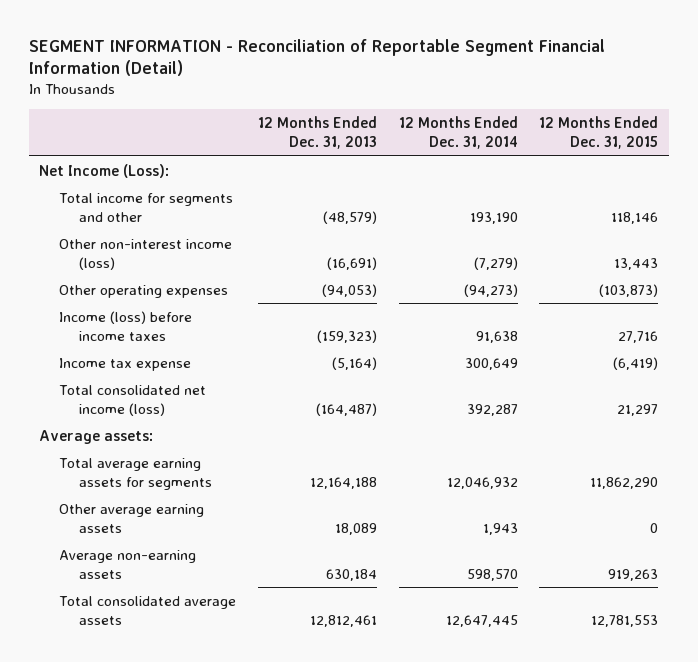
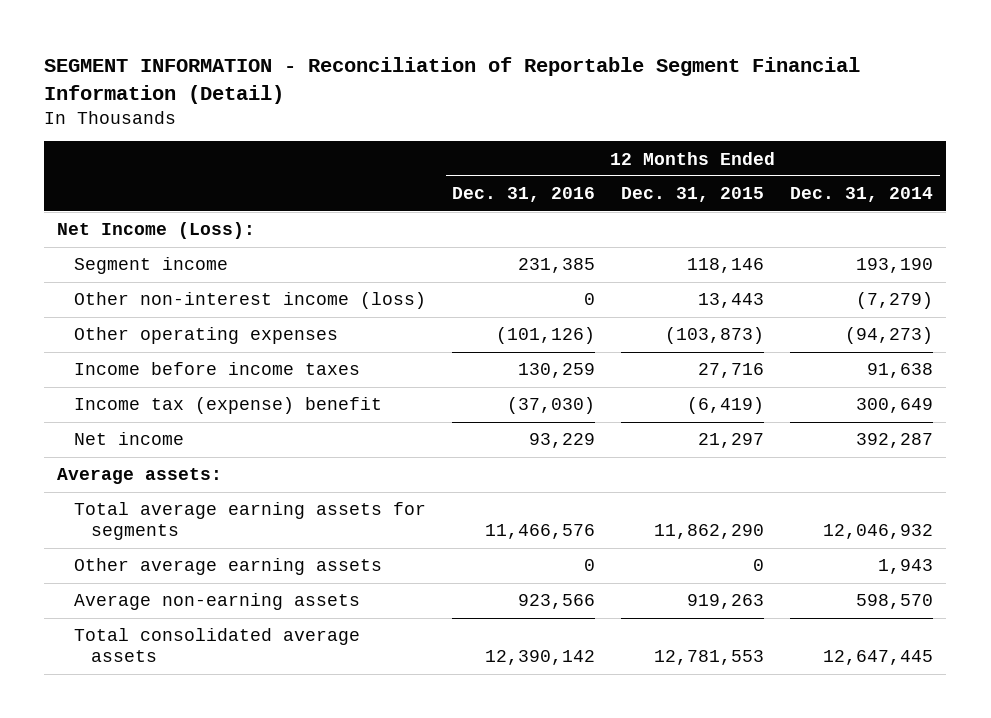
[257,115,377,150] 12 Months Ended Dec. 31, 2013 -> none
none -> [452,187,596,203] Dec. 31, 2016
[59,192,234,222] Total income for segments and other -> [74,257,229,275] Segment income
[59,310,193,341] Income (loss) before income taxes -> [74,362,361,376] Income before income taxes
[59,357,192,371] Income tax expense -> [74,397,383,415] Income tax (expense) benefit
[59,384,207,416] Total consolidated net income (loss) -> [74,432,185,446] Net income

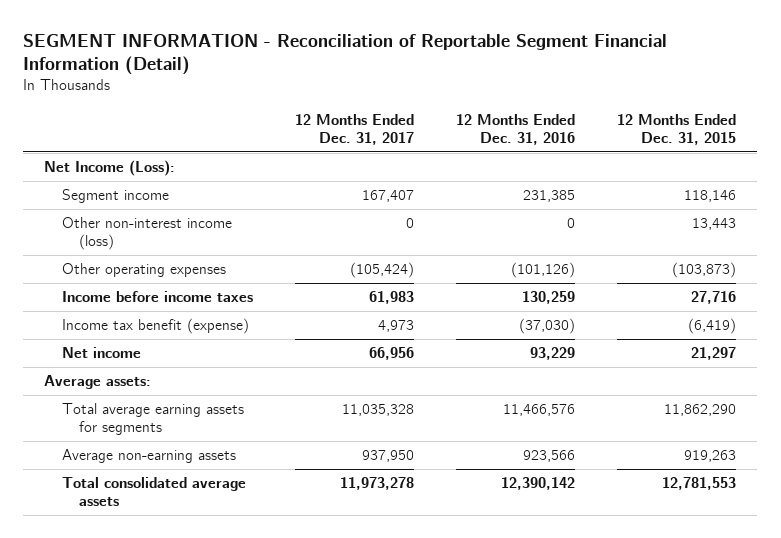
[790,187,934,203] Dec. 31, 2014 -> none
none -> [294,113,414,145] 12 Months Ended Dec. 31, 2017
[74,397,383,415] Income tax (expense) benefit -> [61,318,249,335] Income tax benefit (expense)
[74,558,383,576] Other average earning assets -> none

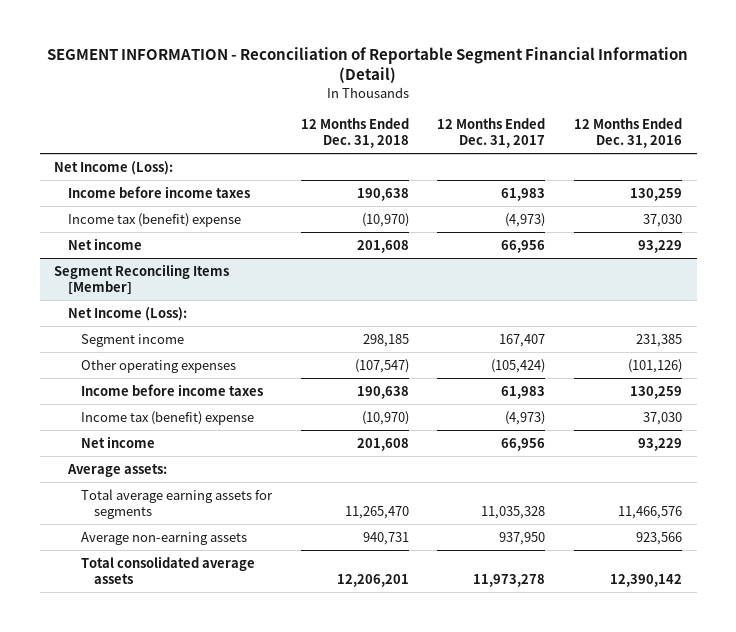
[617,113,737,145] 12 Months Ended Dec. 31, 2015 -> none
none -> [300,117,409,149] 12 Months Ended Dec. 31, 2018
none -> [67,185,250,198] Income before income taxes
none -> [67,212,241,227] Income tax (benefit) expense
none -> [67,237,142,250] Net income
none -> [54,263,230,296] Segment Reconciling Items [Member]
none -> [67,306,187,321] Net Income (Loss):
[61,217,232,251] Other non-interest income (loss) -> none
[61,318,249,335] Income tax benefit (expense) -> [80,410,254,425] Income tax (benefit) expense
[377,320,414,333] 4,973 -> [505,410,546,425] (4,973)
[519,318,576,335] (37,030) -> [643,411,683,425] 37,030

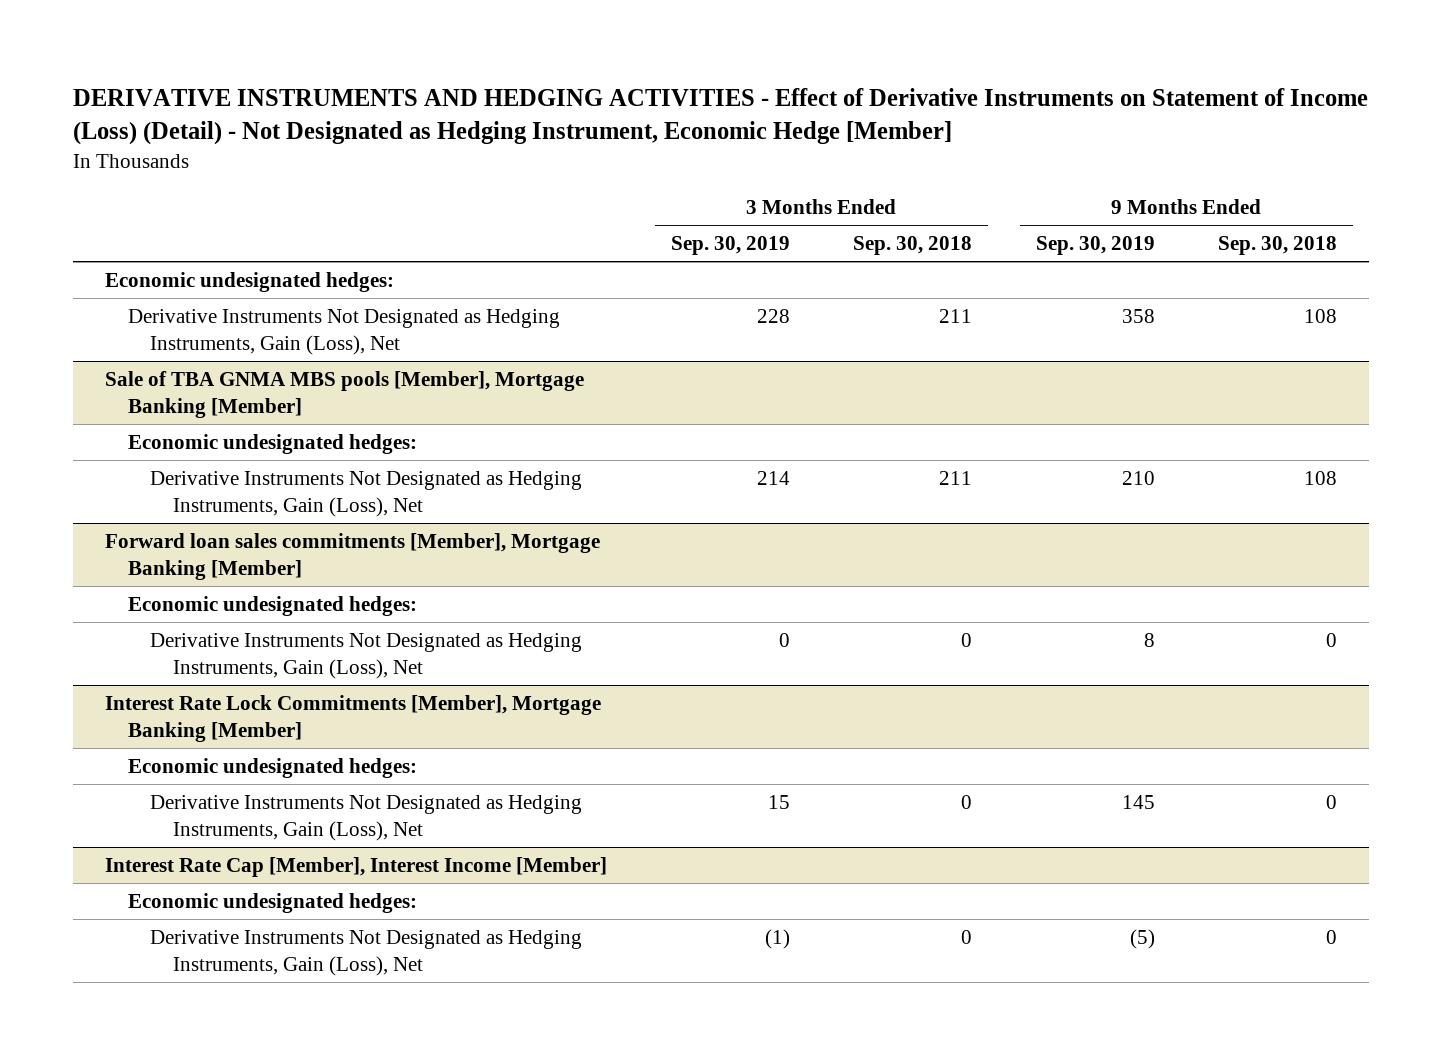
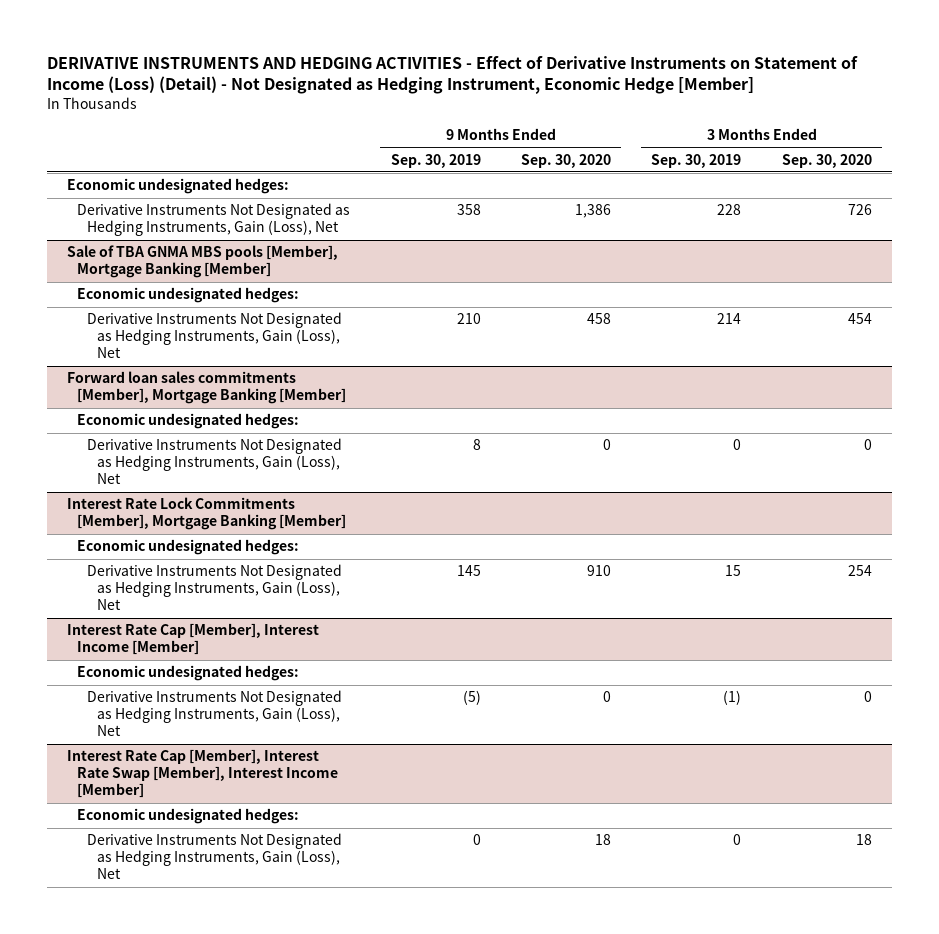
[853,236,973,256] Sep. 30, 2018 -> none
[1217,236,1337,256] Sep. 30, 2018 -> none
none -> [521,153,612,168] Sep. 30, 2020
none -> [781,153,872,168] Sep. 30, 2020
none -> [67,749,339,799] Interest Rate Cap [Member], Interest Rate Swap [Member], Interest Income [Member]
none -> [77,808,300,825] Economic undesignated hedges:
none -> [86,833,342,880] Derivative Instruments Not Designated as Hedging Instruments, Gain (Loss), Net

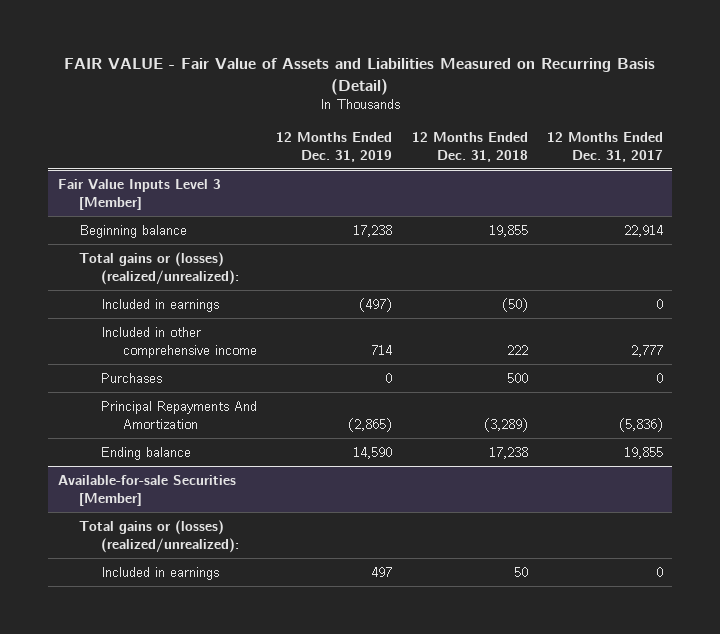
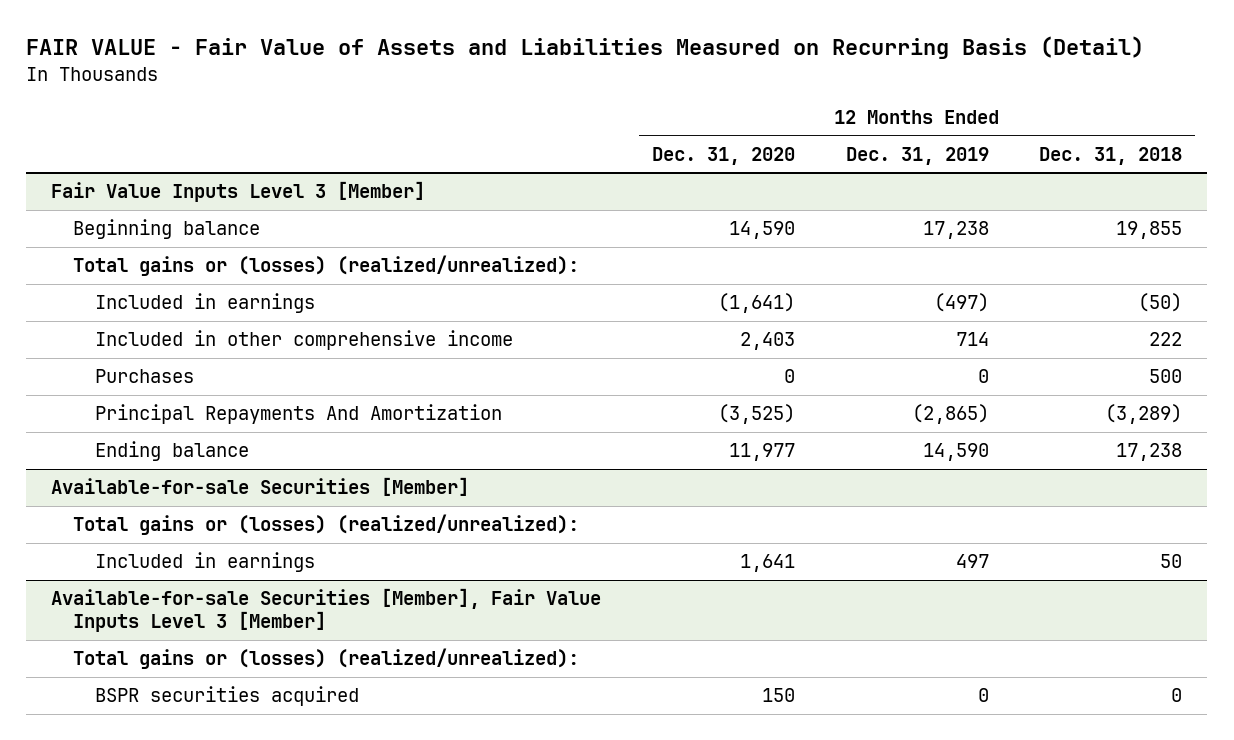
[546,131,663,162] 12 Months Ended Dec. 31, 2017 -> none
none -> [652,146,796,165] Dec. 31, 2020
none -> [51,588,602,633] Available-for-sale Securities [Member], Fair Value Inputs Level 3 [Member]
none -> [73,648,580,670] Total gains or (losses) (realized/unrealized):
none -> [95,686,360,707] BSPR securities acquired

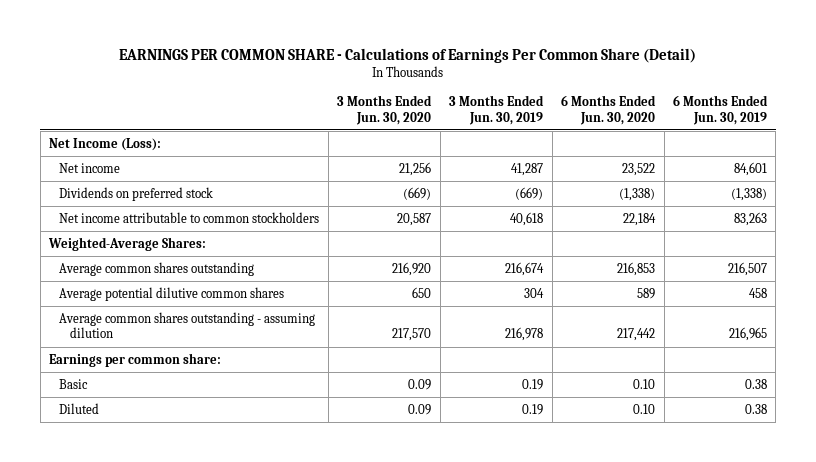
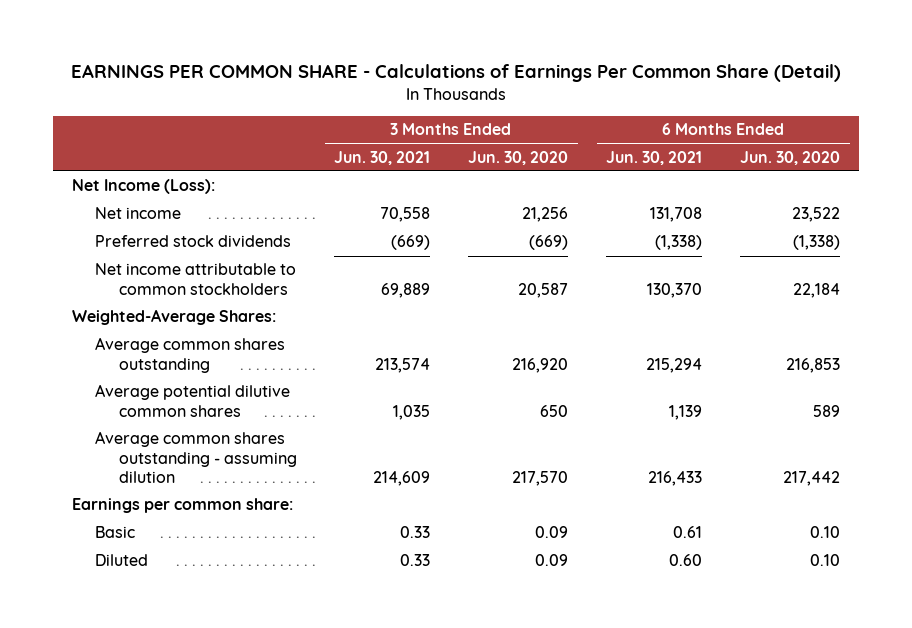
[449,95,545,125] 3 Months Ended Jun. 30, 2019 -> none
[673,95,769,125] 6 Months Ended Jun. 30, 2019 -> none
none -> [334,150,431,165] Jun. 30, 2021
none -> [606,150,703,165] Jun. 30, 2021
[59,186,214,201] Dividends on preferred stock -> [95,235,292,248] Preferred stock dividends

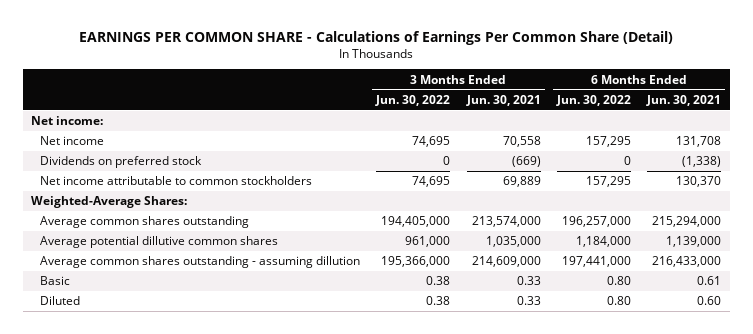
[468,150,569,165] Jun. 30, 2020 -> none
[740,150,841,165] Jun. 30, 2020 -> none
none -> [375,94,451,106] Jun. 30, 2022
none -> [556,94,632,106] Jun. 30, 2022
[72,179,216,195] Net Income (Loss): -> [31,116,104,126] Net income:
[95,235,292,248] Preferred stock dividends -> [39,156,202,169] Dividends on preferred stock
[72,498,294,514] Earnings per common share: -> none
[375,357,431,373] 213,574 -> [471,216,541,228] 213,574,000
[646,357,703,373] 215,294 -> [652,216,722,228] 215,294,000
[95,384,291,417] Average potential dilutive common shares -> [39,236,278,249] Average potential dillutive common shares
[393,404,431,420] 1,035 -> [485,236,541,248] 1,035,000
[669,404,703,420] 1,139 -> [666,236,722,248] 1,139,000
[95,431,297,484] Average common shares outstanding - assuming dilution -> [39,256,360,269] Average common shares outstanding - assuming dillution
[373,471,431,487] 214,609 -> [471,256,541,268] 214,609,000
[648,471,703,487] 216,433 -> [652,256,722,268] 216,433,000

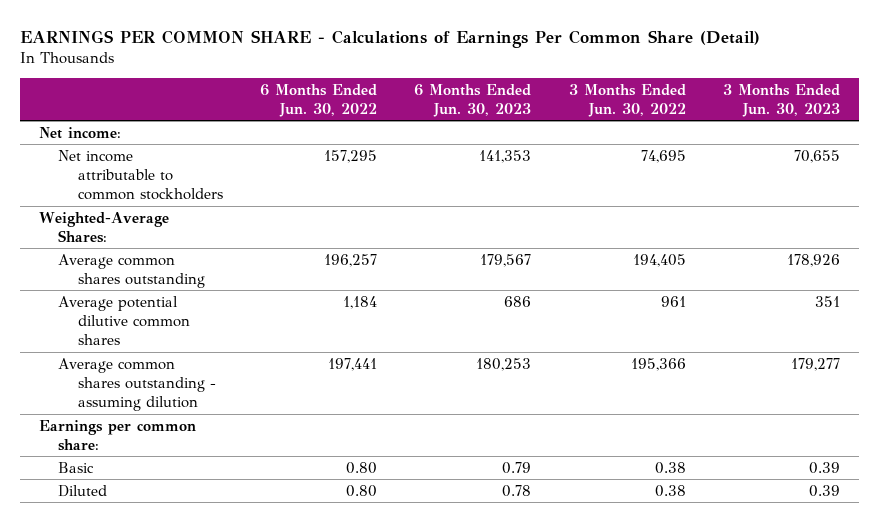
[465,94,541,106] Jun. 30, 2021 -> none
[646,94,722,106] Jun. 30, 2021 -> none
none -> [414,83,532,117] 6 Months Ended Jun. 30, 2023
none -> [723,83,841,117] 3 Months Ended Jun. 30, 2023
[39,136,104,146] Net income -> none
[39,156,202,169] Dividends on preferred stock -> none
[381,216,451,228] 194,405,000 -> [632,253,686,267] 194,405
[562,216,632,228] 196,257,000 -> [324,253,378,267] 196,257
[39,236,278,249] Average potential dillutive common shares -> [58,295,190,346] Average potential dilutive common shares
[405,236,451,248] 961,000 -> [660,295,686,307] 961
[576,236,632,248] 1,184,000 -> [343,295,378,309] 1,184
[39,256,360,269] Average common shares outstanding - assuming dillution -> [58,357,216,412] Average common shares outstanding - assuming dilution
[381,256,451,268] 195,366,000 -> [630,357,686,371] 195,366
[562,256,632,268] 197,441,000 -> [328,357,378,371] 197,441
none -> [38,419,196,451] Earnings per common share:

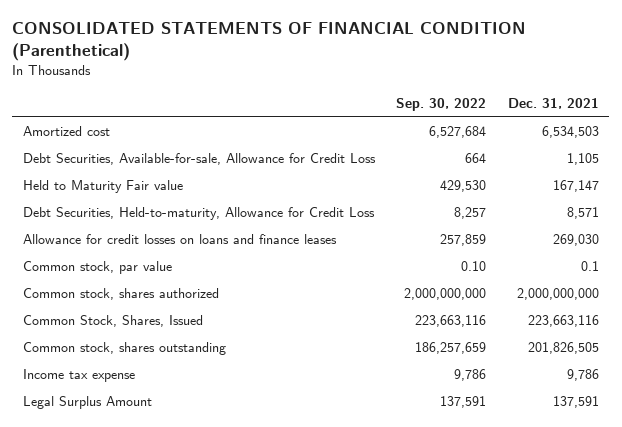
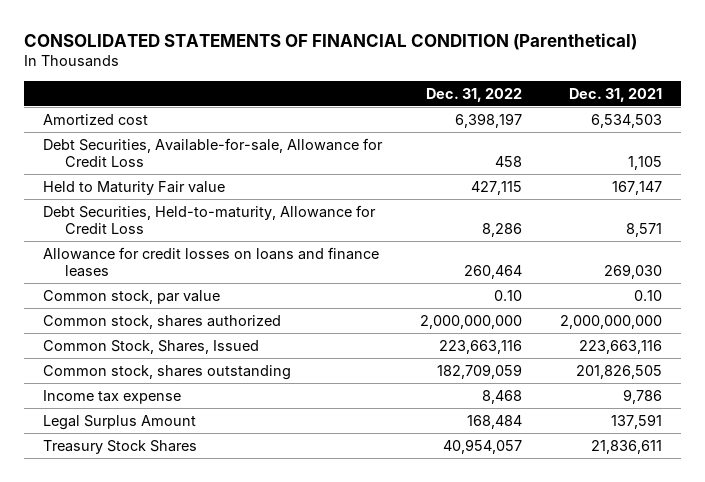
[396,98,487,112] Sep. 30, 2022 -> none
none -> [425,87,522,102] Dec. 31, 2022
[580,261,599,272] 0.1 -> [633,289,662,301] 0.10
none -> [42,439,197,454] Treasury Stock Shares

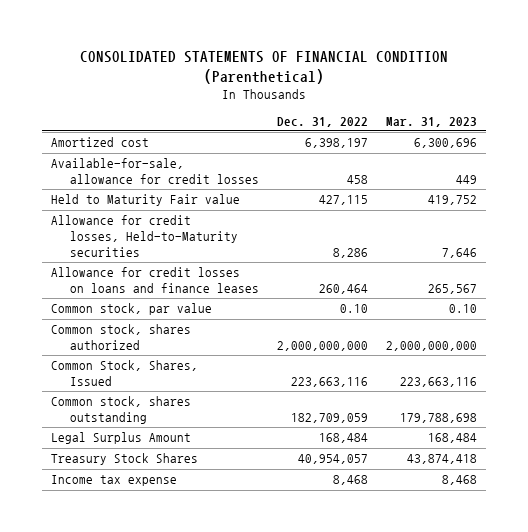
[568,87,662,102] Dec. 31, 2021 -> none
none -> [386,116,478,127] Mar. 31, 2023
[42,137,383,168] Debt Securities, Available-for-sale, Allowance for Credit Loss -> [50,158,260,185] Available-for-sale, allowance for credit losses
[42,204,376,235] Debt Securities, Held-to-maturity, Allowance for Credit Loss -> [50,215,239,257] Allowance for credit losses, Held-to-Maturity securities
[42,389,181,404] Income tax expense -> [50,475,177,487] Income tax expense

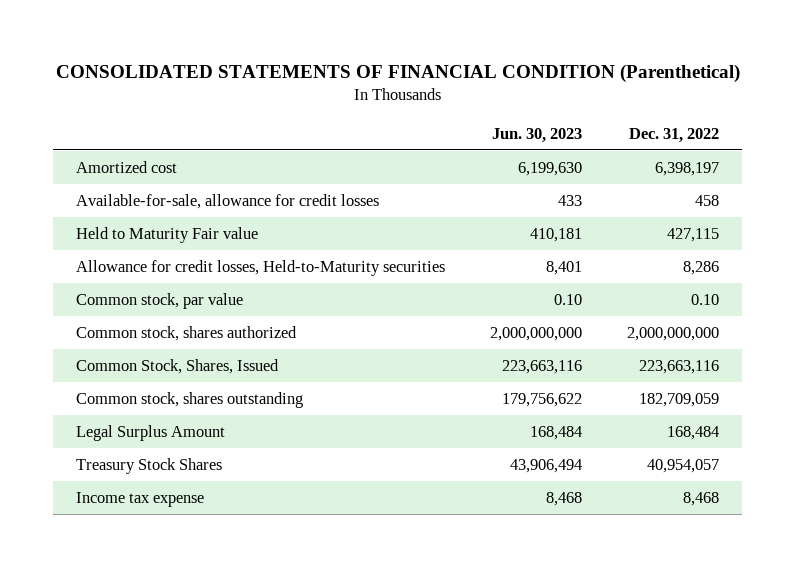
[386,116,478,127] Mar. 31, 2023 -> none
none -> [492,127,583,143] Jun. 30, 2023
[50,267,260,294] Allowance for credit losses on loans and finance leases -> none

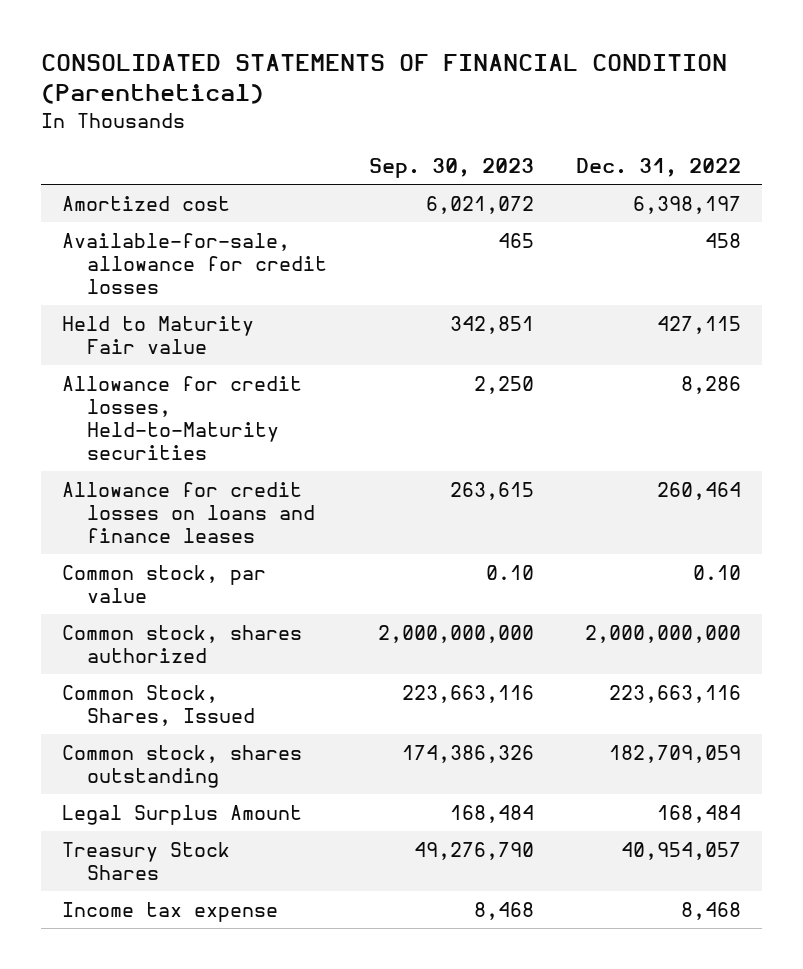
[492,127,583,143] Jun. 30, 2023 -> none
none -> [369,158,535,179] Sep. 30, 2023
none -> [61,481,316,544] Allowance for credit losses on loans and finance leases

